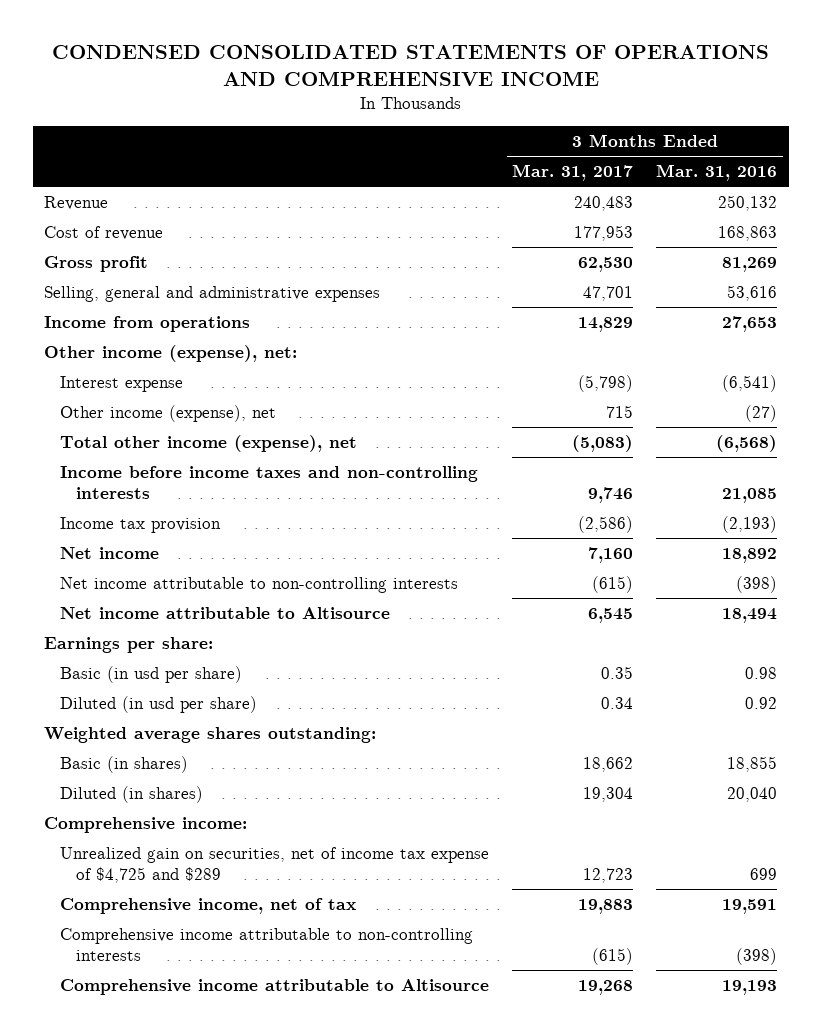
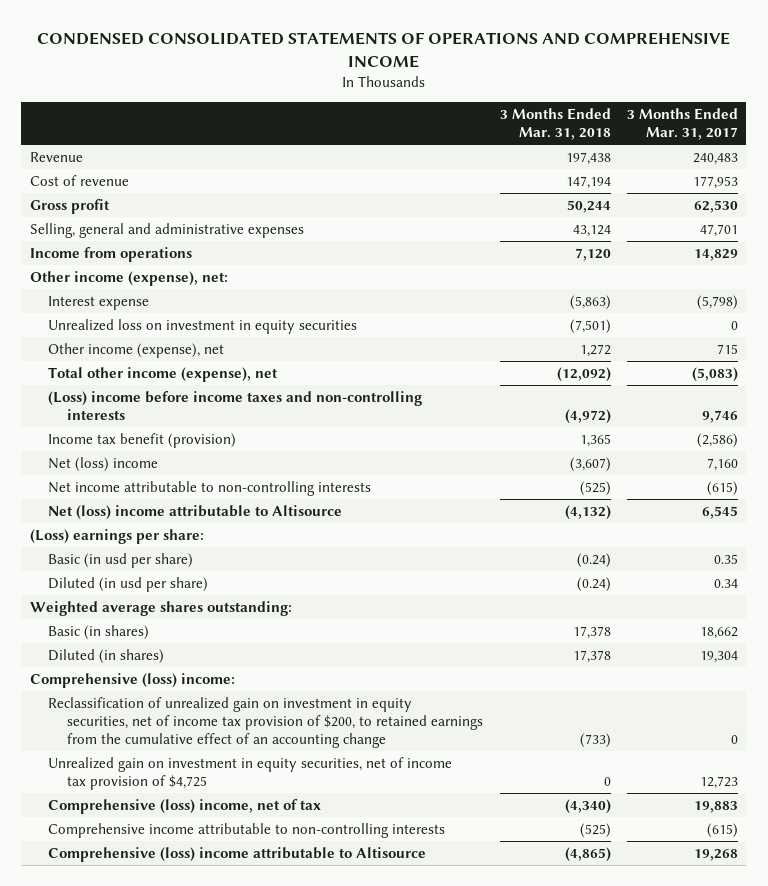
[656,164,778,182] Mar. 31, 2016 -> none
none -> [499,107,611,140] 3 Months Ended Mar. 31, 2018
none -> [48,318,358,334] Unrealized loss on investment in equity securities
[60,465,479,499] Income before income taxes and non-controlling interests -> [48,390,423,421] (Loss) income before income taxes and non-controlling interests
[60,516,222,533] Income tax provision -> [48,432,237,448] Income tax benefit (provision)
[60,546,160,559] Net income -> [48,456,159,472] Net (loss) income
[60,606,391,619] Net income attributable to Altisource -> [48,504,343,520] Net (loss) income attributable to Altisource
[44,636,214,653] Earnings per share: -> [29,528,204,544] (Loss) earnings per share:
[44,816,248,833] Comprehensive income: -> [29,672,235,688] Comprehensive (loss) income:
none -> [48,696,483,749] Reclassification of unrealized gain on investment in equity securities, net of income tax provision of $200, to retained earnings from the cumulative effect of an accounting change
[60,846,490,883] Unrealized gain on securities, net of income tax expense of $4,725 and $289 -> [48,756,453,791] Unrealized gain on investment in equity securities, net of income tax provision of $4,725
[60,897,357,914] Comprehensive income, net of tax -> [48,798,322,814] Comprehensive (loss) income, net of tax
[60,978,490,995] Comprehensive income attributable to Altisource -> [48,846,427,862] Comprehensive (loss) income attributable to Altisource

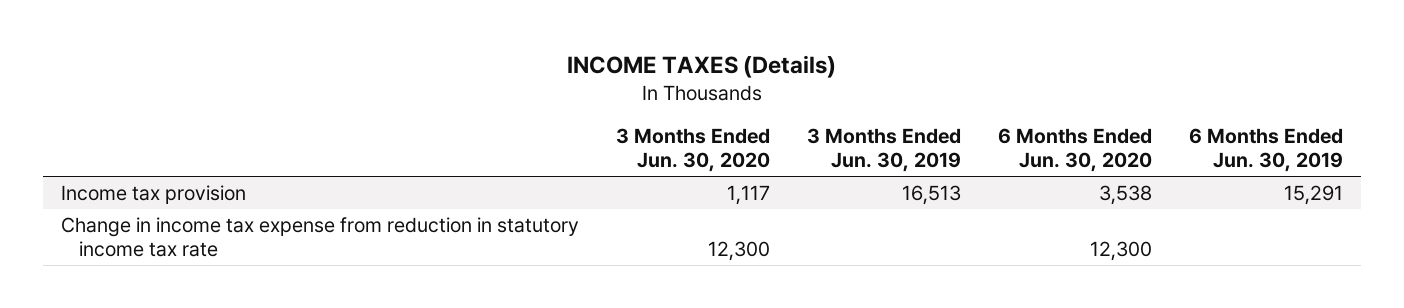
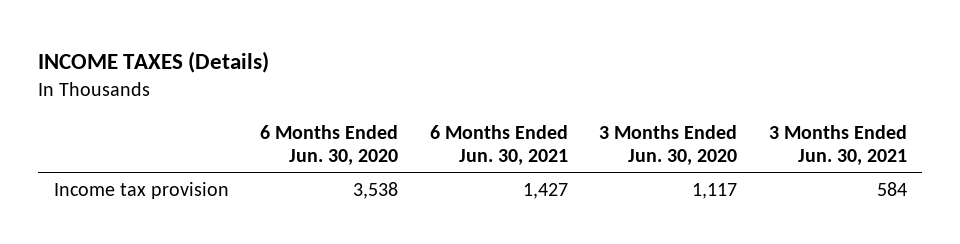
[806,128,961,172] 3 Months Ended Jun. 30, 2019 -> none
[1188,128,1343,172] 6 Months Ended Jun. 30, 2019 -> none
none -> [429,125,568,166] 6 Months Ended Jun. 30, 2021
none -> [768,125,907,166] 3 Months Ended Jun. 30, 2021
[61,217,580,257] Change in income tax expense from reduction in statutory income tax rate -> none

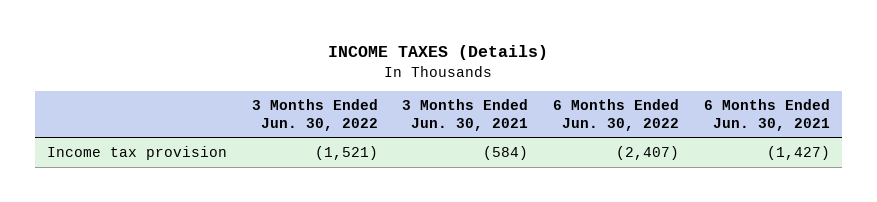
[260,125,399,166] 6 Months Ended Jun. 30, 2020 -> none
[599,125,738,166] 3 Months Ended Jun. 30, 2020 -> none
none -> [251,99,378,131] 3 Months Ended Jun. 30, 2022
none -> [553,99,680,131] 6 Months Ended Jun. 30, 2022
[522,183,568,200] 1,427 -> [766,146,830,161] (1,427)
[876,182,907,197] 584 -> [483,146,529,161] (584)

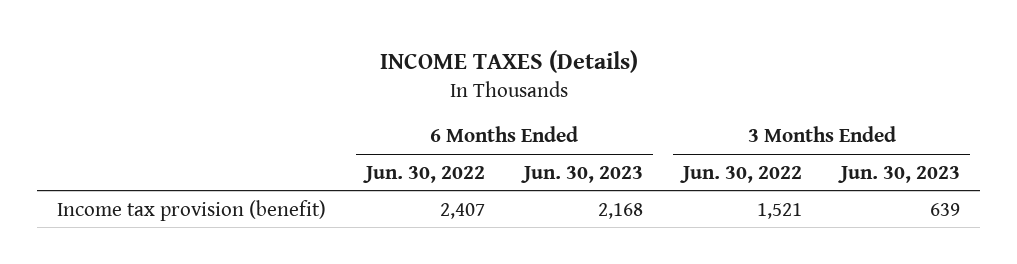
[402,99,529,131] 3 Months Ended Jun. 30, 2021 -> none
[703,99,830,131] 6 Months Ended Jun. 30, 2021 -> none
none -> [521,165,644,183] Jun. 30, 2023
none -> [838,165,961,183] Jun. 30, 2023
[47,146,228,161] Income tax provision -> [57,199,327,221] Income tax provision (benefit)
[314,146,378,161] (1,521) -> [756,202,802,219] 1,521
[616,146,680,161] (2,407) -> [439,202,485,219] 2,407

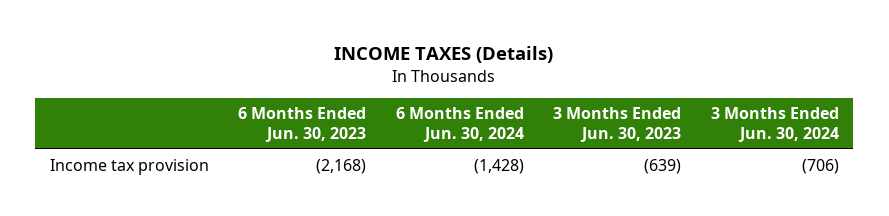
[362,165,485,183] Jun. 30, 2022 -> none
[679,165,802,183] Jun. 30, 2022 -> none
none -> [395,107,524,142] 6 Months Ended Jun. 30, 2024
none -> [710,107,839,142] 3 Months Ended Jun. 30, 2024
[57,199,327,221] Income tax provision (benefit) -> [49,159,209,176] Income tax provision
[598,202,644,219] 2,168 -> [316,159,367,175] (2,168)
[930,202,961,216] 639 -> [644,159,682,175] (639)

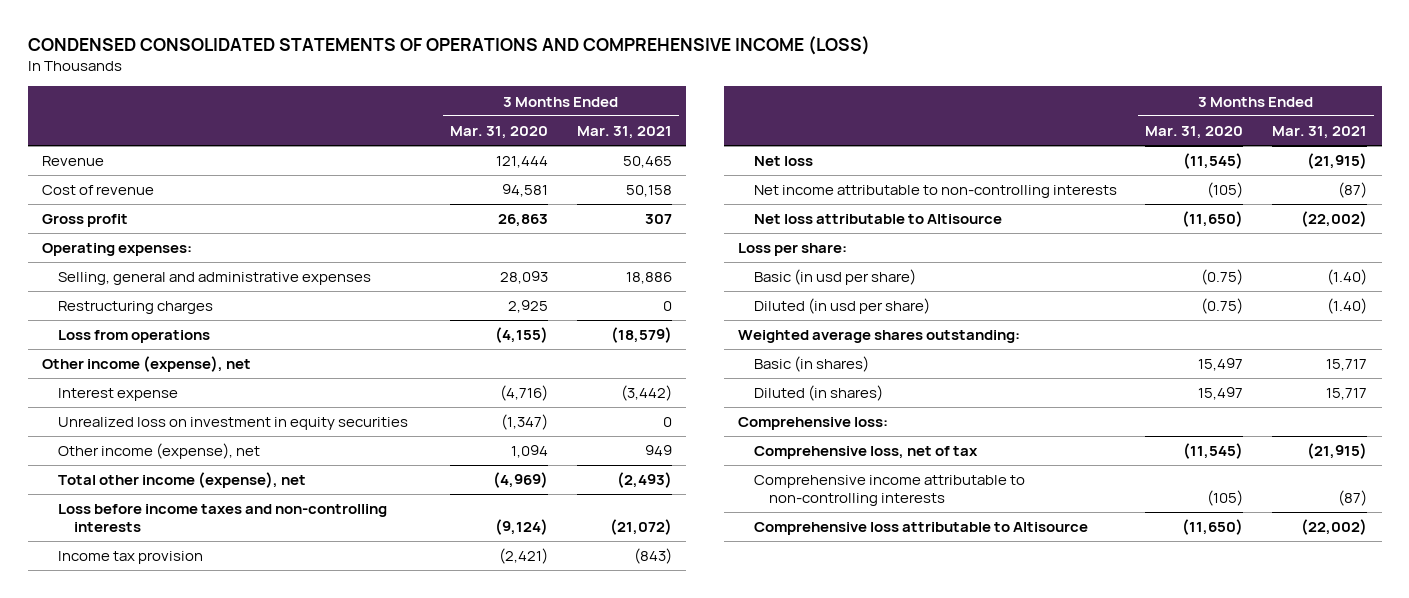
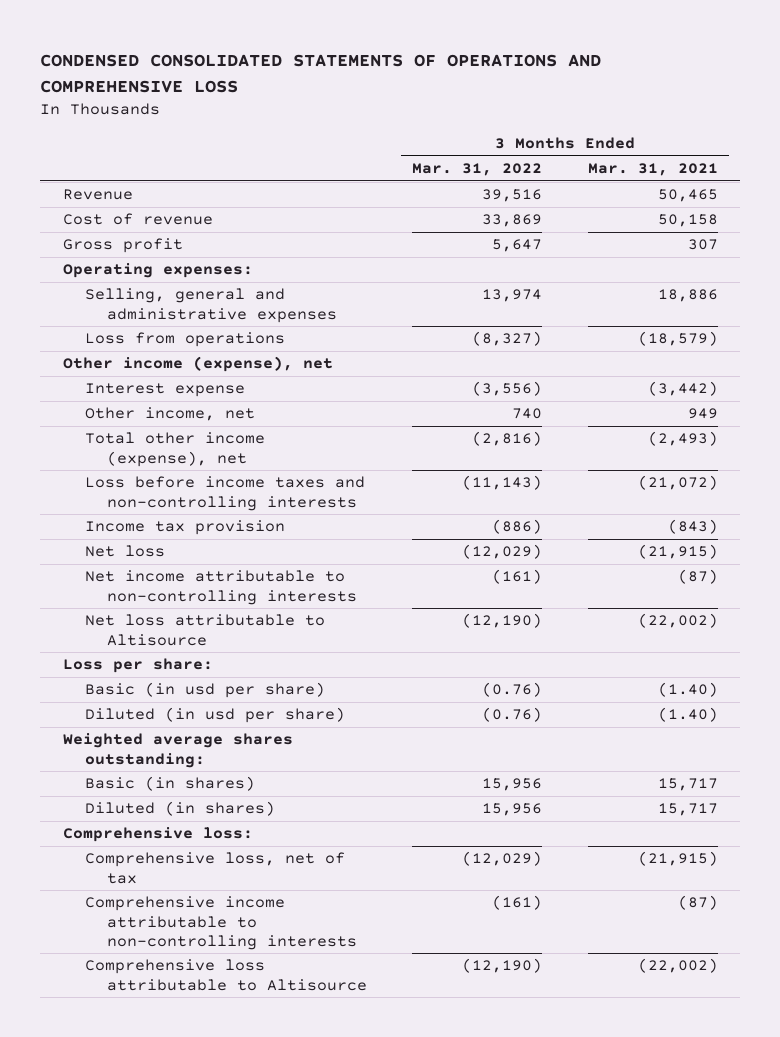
[27,36,870,56] CONDENSED CONSOLIDATED STATEMENTS OF OPERATIONS AND COMPREHENSIVE INCOME (LOSS) -> [39,53,601,93] CONDENSED CONSOLIDATED STATEMENTS OF OPERATIONS AND COMPREHENSIVE LOSS
[449,125,548,139] Mar. 31, 2020 -> none
none -> [412,163,543,177] Mar. 31, 2022
[57,301,213,315] Restructuring charges -> none
[57,417,408,431] Unrealized loss on investment in equity securities -> none
[57,443,260,460] Other income (expense), net -> [84,407,255,422] Other income, net

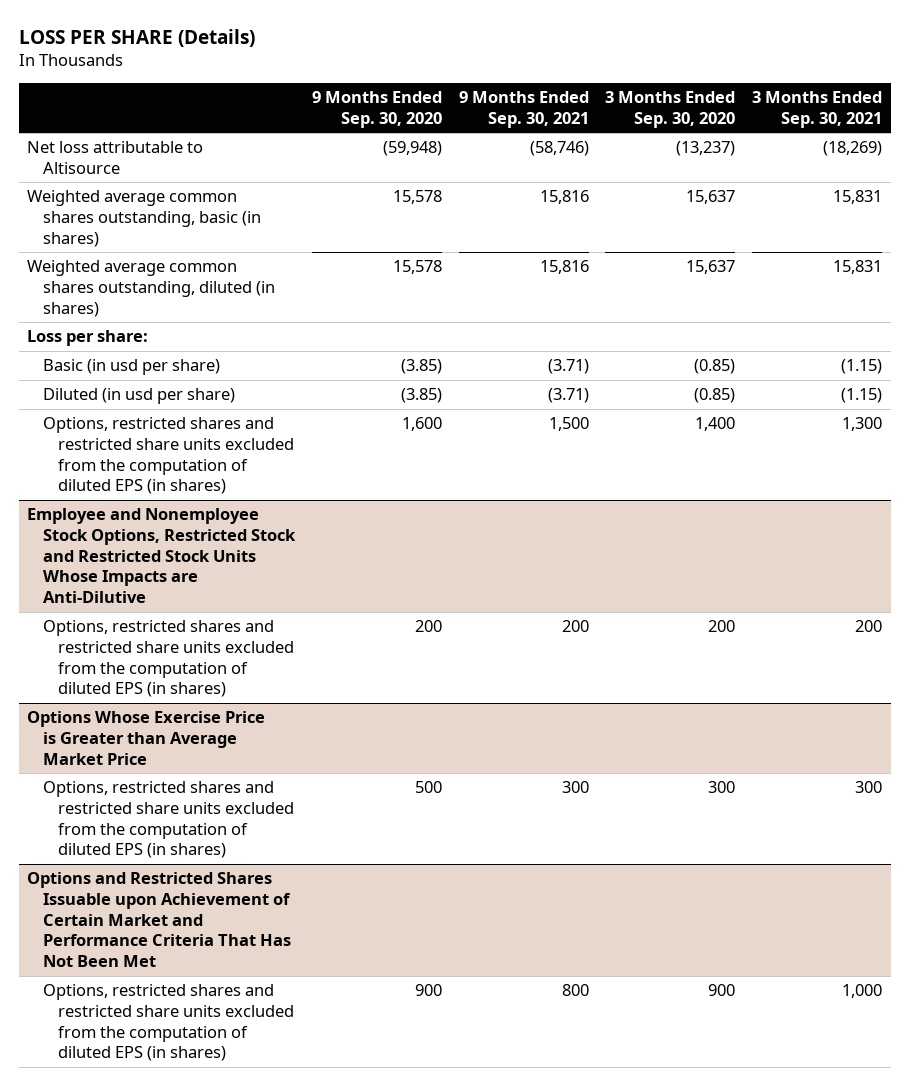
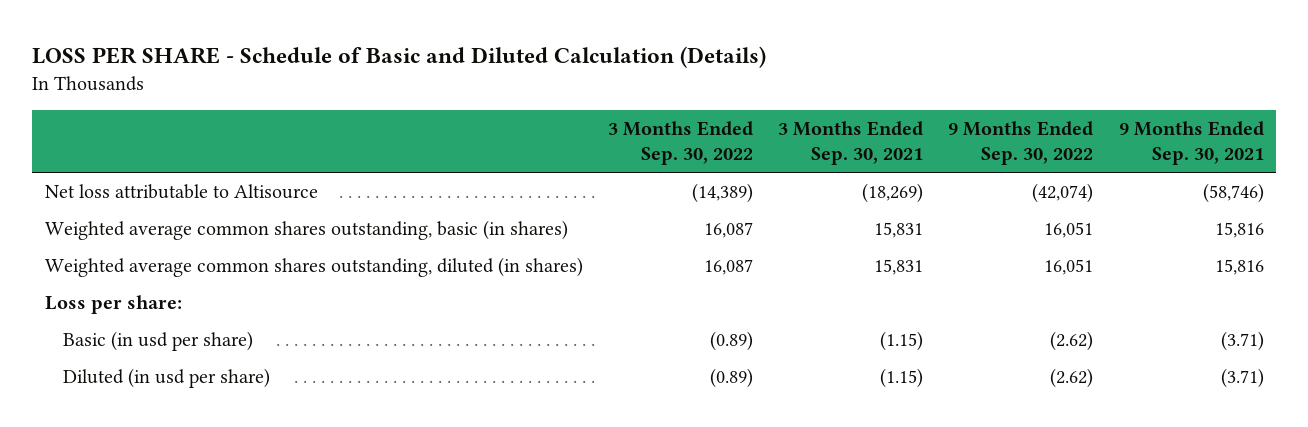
[18,29,255,48] LOSS PER SHARE (Details) -> [32,46,767,69] LOSS PER SHARE - Schedule of Basic and Diluted Calculation (Details)
[311,91,442,128] 9 Months Ended Sep. 30, 2020 -> none
[605,91,736,128] 3 Months Ended Sep. 30, 2020 -> none
none -> [607,121,753,166] 3 Months Ended Sep. 30, 2022
none -> [948,121,1094,166] 9 Months Ended Sep. 30, 2022
[42,417,294,495] Options, restricted shares and restricted share units excluded from the computation of diluted EPS (in shares) -> none
[27,508,296,604] Employee and Nonemployee Stock Options, Restricted Stock and Restricted Stock Units Whose Impacts are Anti-Dilutive -> none
[42,620,294,698] Options, restricted shares and restricted share units excluded from the computation of diluted EPS (in shares) -> none
[27,711,266,765] Options Whose Exercise Price is Greater than Average Market Price -> none
[42,781,294,859] Options, restricted shares and restricted share units excluded from the computation of diluted EPS (in shares) -> none
[27,872,291,968] Options and Restricted Shares Issuable upon Achievement of Certain Market and Performance Criteria That Has Not Been Met -> none
[42,984,294,1062] Options, restricted shares and restricted share units excluded from the computation of diluted EPS (in shares) -> none

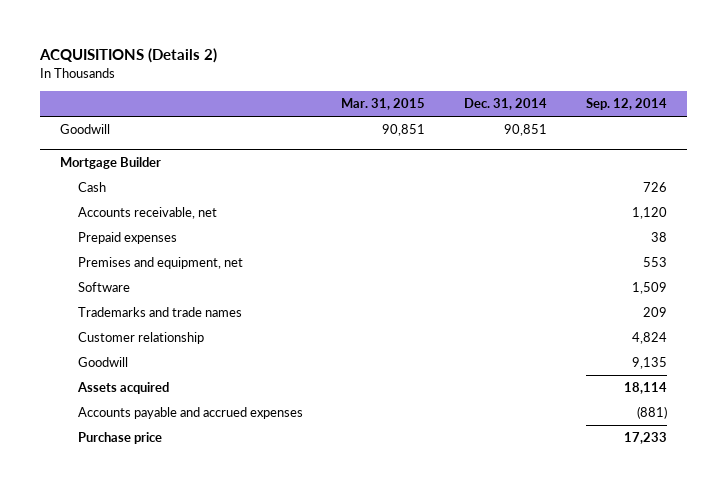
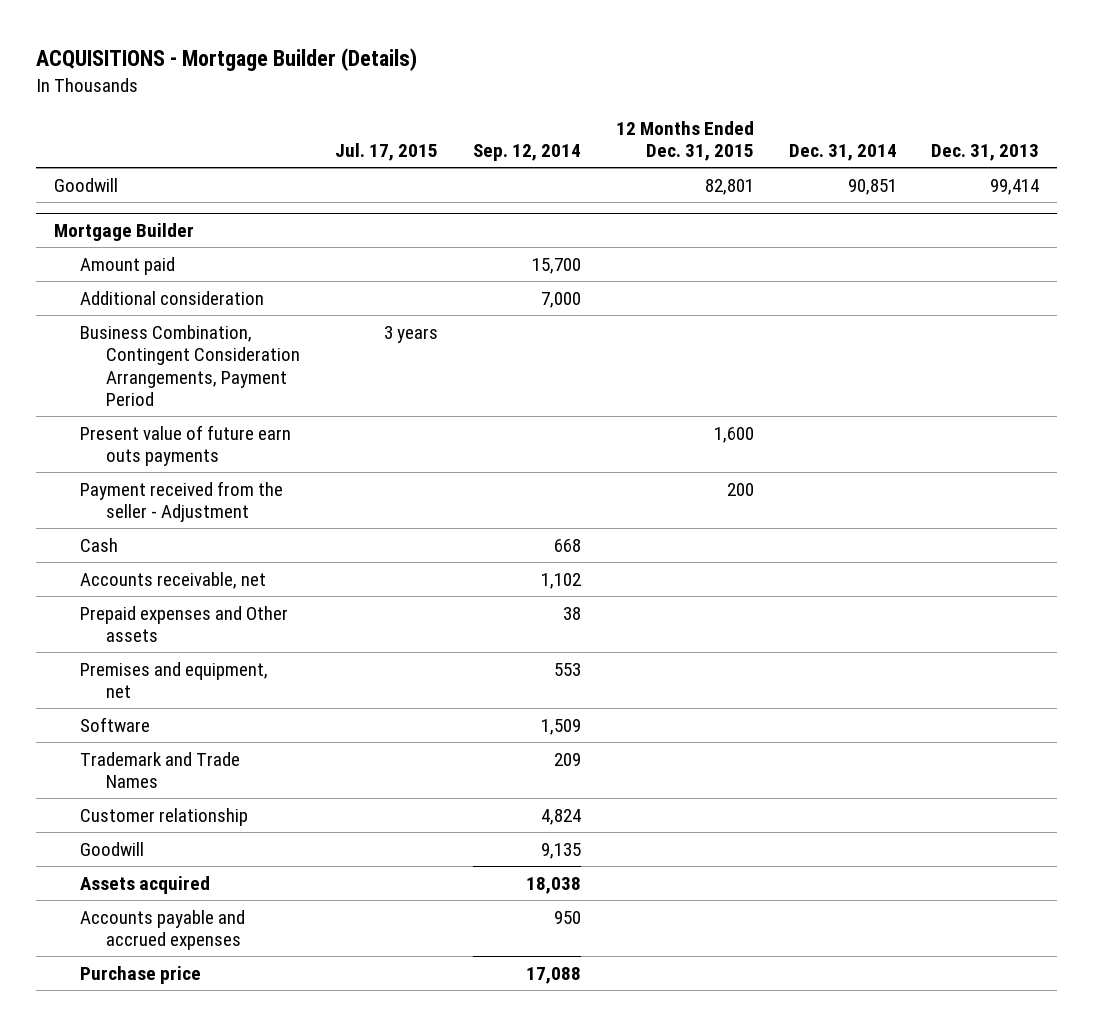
[39,48,218,64] ACQUISITIONS (Details 2) -> [36,48,418,72] ACQUISITIONS - Mortgage Builder (Details)
[341,98,426,111] Mar. 31, 2015 -> none
none -> [335,143,439,162] Jul. 17, 2015
none -> [615,120,754,162] 12 Months Ended Dec. 31, 2015
none -> [931,144,1040,162] Dec. 31, 2013
none -> [79,256,175,275] Amount paid
none -> [79,290,264,305] Additional consideration
none -> [79,324,301,407] Business Combination, Contingent Consideration Arrangements, Payment Period
none -> [79,424,291,467] Present value of future earn outs payments
none -> [79,480,283,523] Payment received from the seller - Adjustment
[643,182,668,193] 726 -> [553,538,581,552] 668
[632,207,668,220] 1,120 -> [540,572,581,589] 1,102
[77,232,177,245] Prepaid expenses -> [79,605,288,643] Prepaid expenses and Other assets
[77,307,242,318] Trademarks and trade names -> [79,751,240,789] Trademark and Trade Names
[624,382,668,395] 18,114 -> [525,876,581,894] 18,038
[637,406,668,420] (881) -> [553,910,581,924] 950
[624,432,668,445] 17,233 -> [525,966,581,984] 17,088

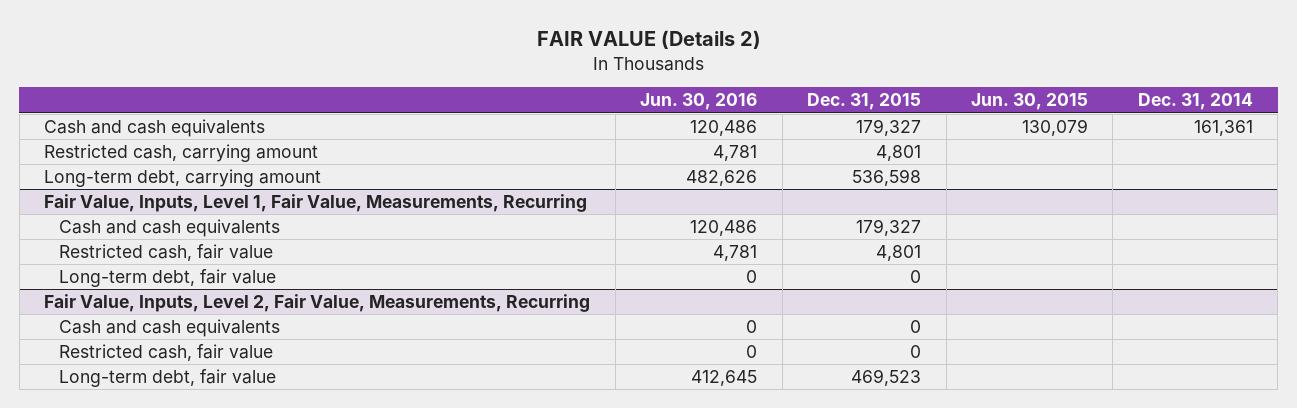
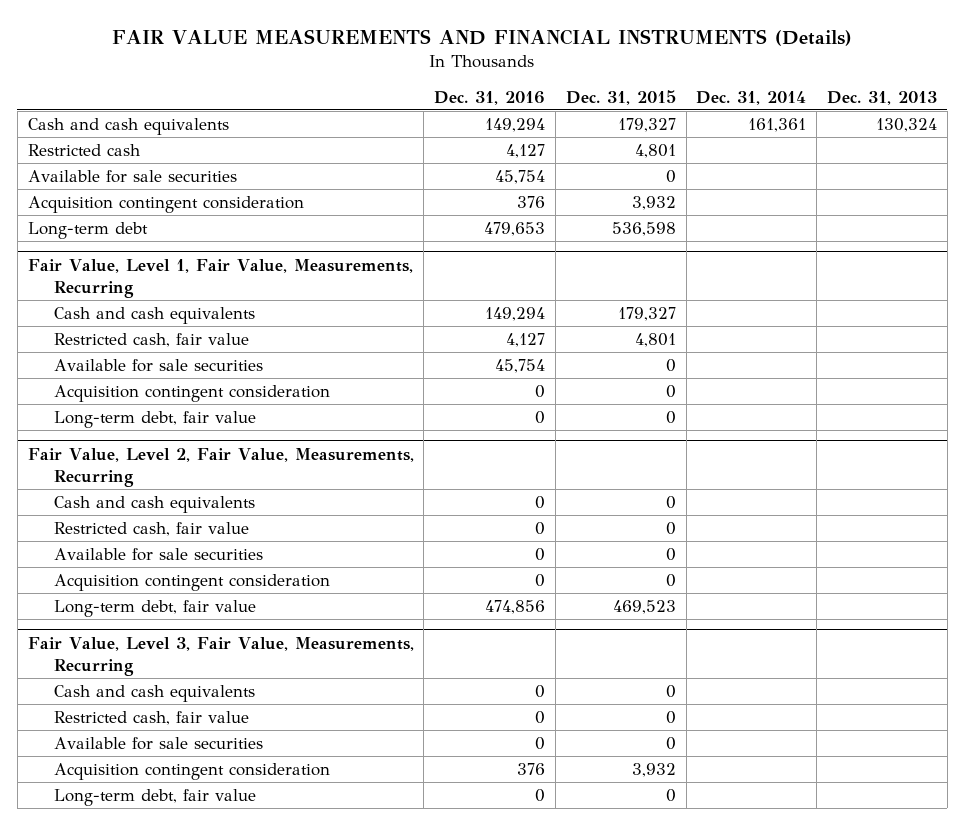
[536,30,761,50] FAIR VALUE (Details 2) -> [112,28,853,46] FAIR VALUE MEASUREMENTS AND FINANCIAL INSTRUMENTS (Details)
[640,93,758,111] Jun. 30, 2016 -> none
[971,93,1089,111] Jun. 30, 2015 -> none
none -> [434,90,546,105] Dec. 31, 2016
none -> [826,90,937,105] Dec. 31, 2013
[44,144,319,163] Restricted cash, carrying amount -> [27,143,140,156] Restricted cash
none -> [27,169,237,183] Available for sale securities
none -> [27,195,304,213] Acquisition contingent consideration
[44,169,322,188] Long-term debt, carrying amount -> [27,221,148,239] Long-term debt
[44,194,588,213] Fair Value, Inputs, Level 1, Fair Value, Measurements, Recurring -> [27,258,413,298] Fair Value, Level 1, Fair Value, Measurements, Recurring
none -> [54,358,264,372] Available for sale securities
none -> [54,384,331,402] Acquisition contingent consideration
[44,294,591,313] Fair Value, Inputs, Level 2, Fair Value, Measurements, Recurring -> [27,447,414,487] Fair Value, Level 2, Fair Value, Measurements, Recurring
none -> [54,547,264,561] Available for sale securities
none -> [54,573,331,591] Acquisition contingent consideration
none -> [27,636,414,676] Fair Value, Level 3, Fair Value, Measurements, Recurring
none -> [54,684,256,702] Cash and cash equivalents
none -> [54,710,250,725] Restricted cash, fair value
none -> [54,736,264,750] Available for sale securities
none -> [54,762,331,780] Acquisition contingent consideration
none -> [54,788,257,806] Long-term debt, fair value

